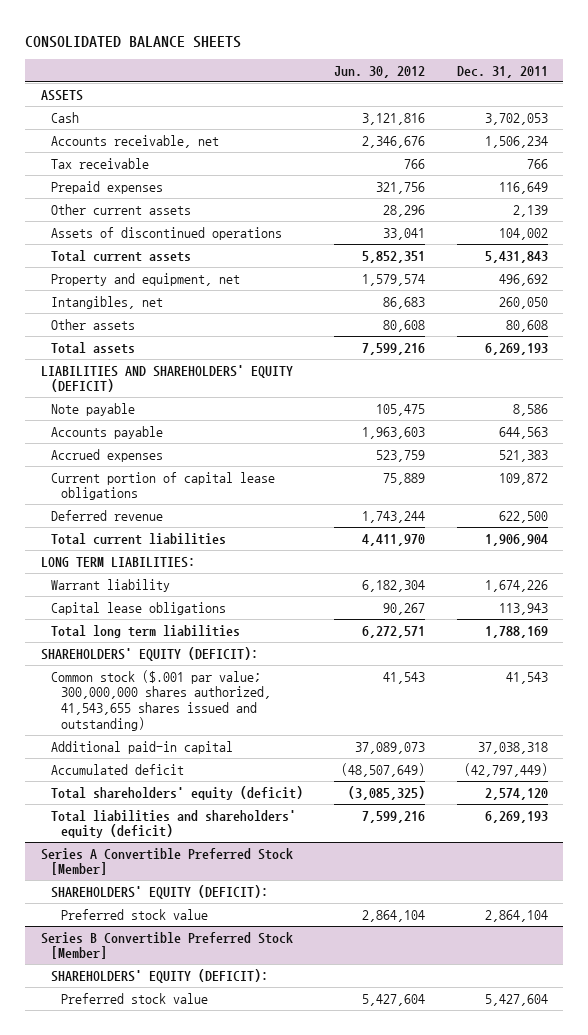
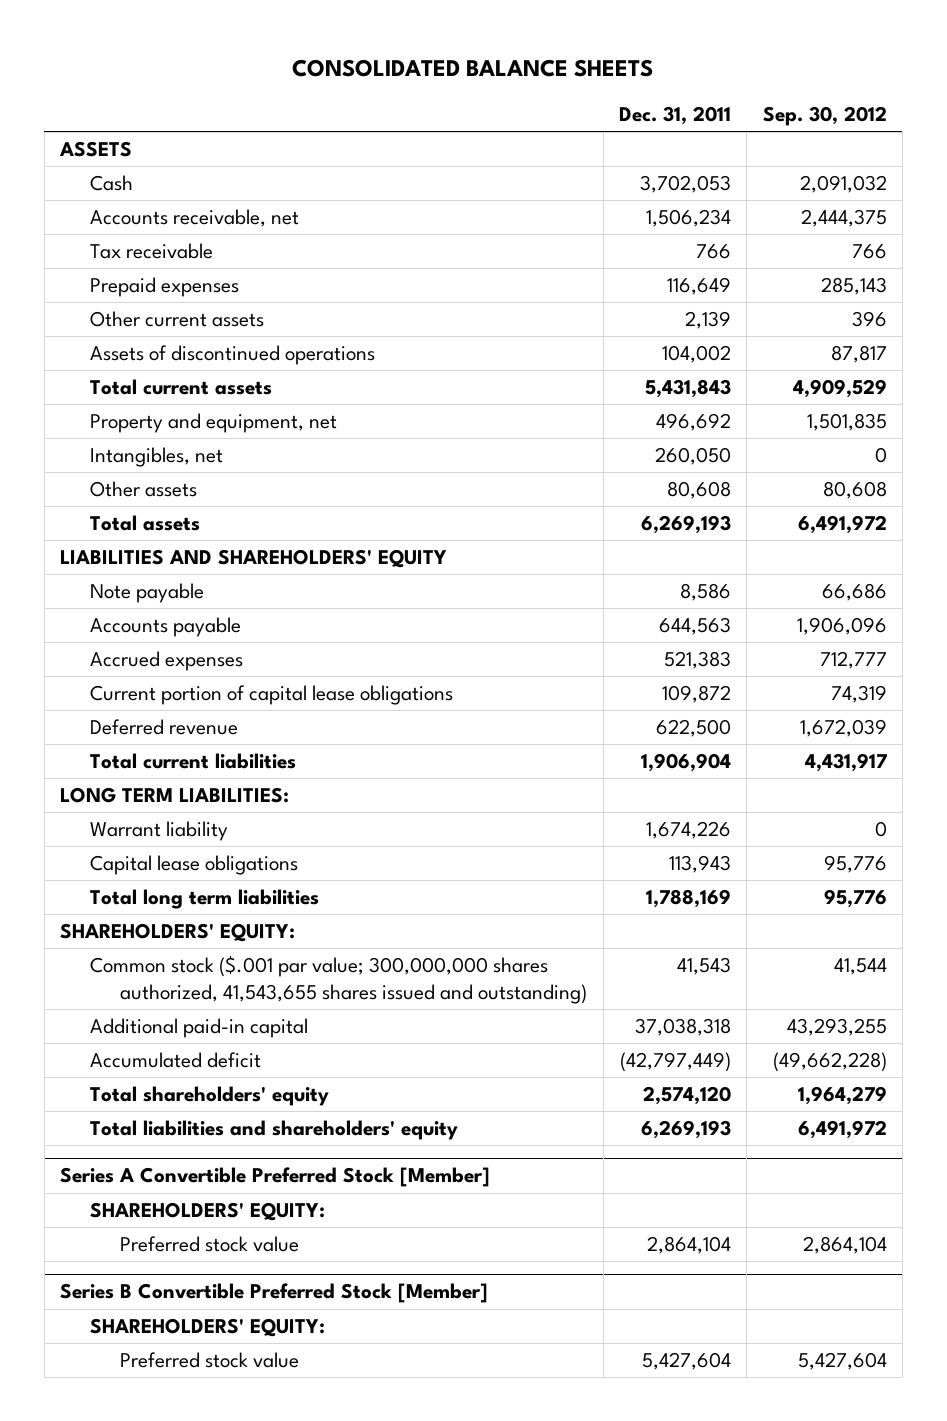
[334,65,426,78] Jun. 30, 2012 -> none
none -> [762,106,887,127] Sep. 30, 2012
[40,364,293,393] LIABILITIES AND SHAREHOLDERS' EQUITY (DEFICIT) -> [59,548,447,568] LIABILITIES AND SHAREHOLDERS' EQUITY
[40,646,258,661] SHAREHOLDERS' EQUITY (DEFICIT): -> [59,922,295,942] SHAREHOLDERS' EQUITY:
[50,785,303,800] Total shareholders' equity (deficit) -> [90,1085,330,1106] Total shareholders' equity
[50,809,296,839] Total liabilities and shareholders' equity (deficit) -> [90,1119,459,1140] Total liabilities and shareholders' equity
[50,884,268,899] SHAREHOLDERS' EQUITY (DEFICIT): -> [90,1201,326,1221] SHAREHOLDERS' EQUITY:
[50,968,268,983] SHAREHOLDERS' EQUITY (DEFICIT): -> [90,1317,326,1337] SHAREHOLDERS' EQUITY:

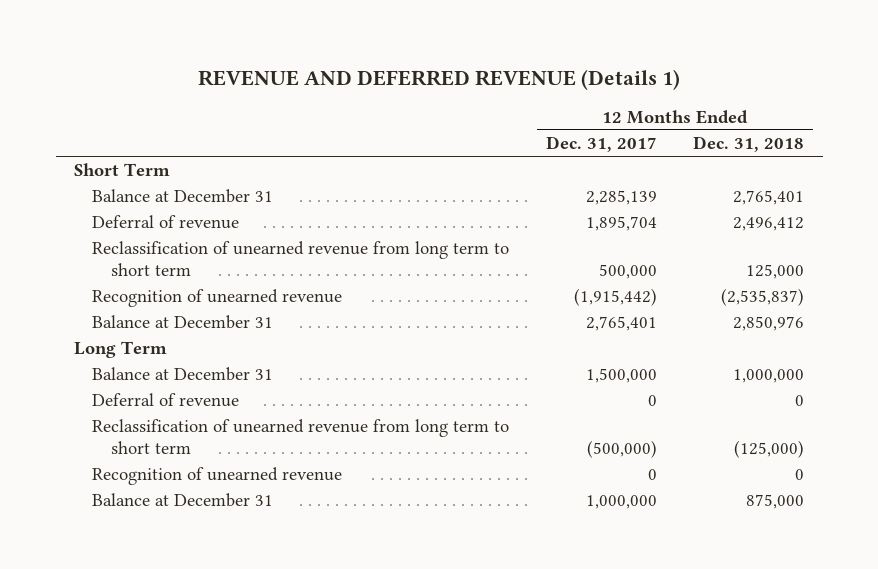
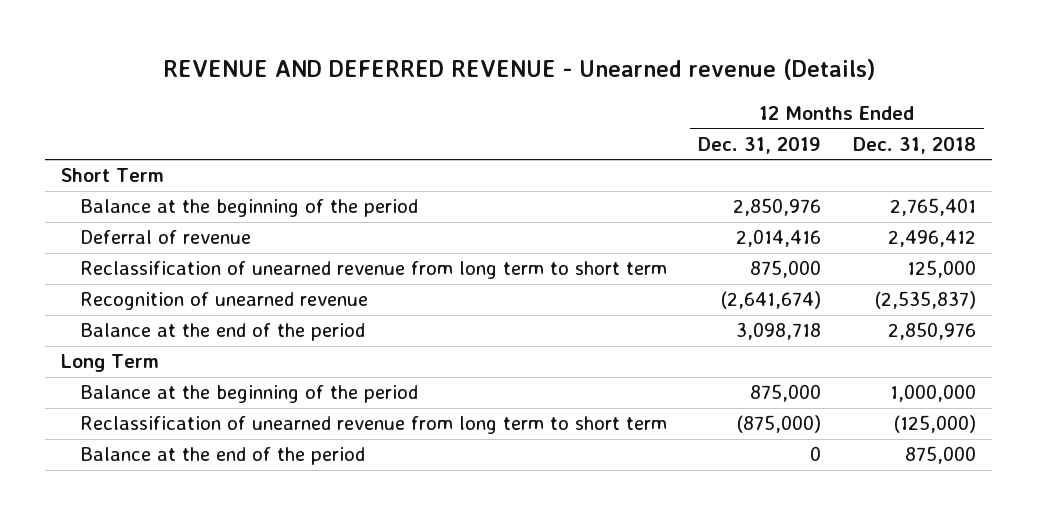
[198,68,681,90] REVENUE AND DEFERRED REVENUE (Details 1) -> [162,59,875,81] REVENUE AND DEFERRED REVENUE - Unearned revenue (Details)
[545,136,657,153] Dec. 31, 2017 -> none
none -> [698,136,822,154] Dec. 31, 2019
[92,189,274,204] Balance at December 31 -> [79,199,418,218] Balance at the beginning of the period
[92,315,274,330] Balance at December 31 -> [79,323,365,342] Balance at the end of the period
[92,393,240,408] Deferral of revenue -> none
[92,367,274,382] Balance at December 31 -> [79,385,418,404] Balance at the beginning of the period
[92,467,343,486] Recognition of unearned revenue -> none
[92,493,274,508] Balance at December 31 -> [79,447,365,466] Balance at the end of the period

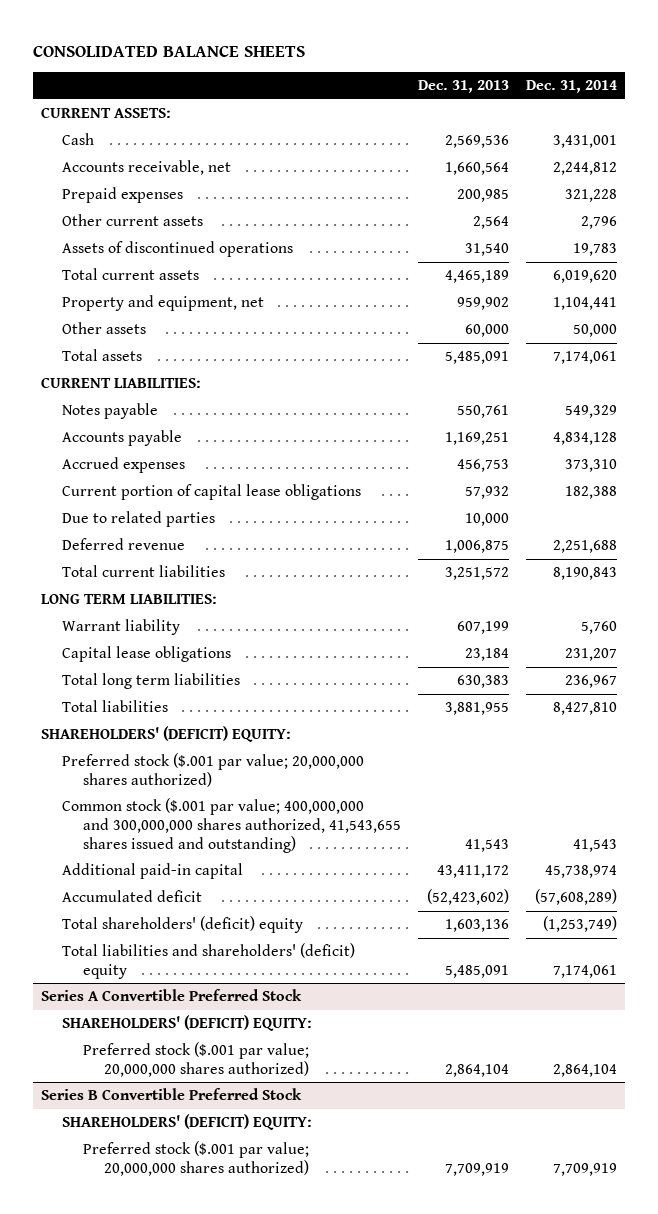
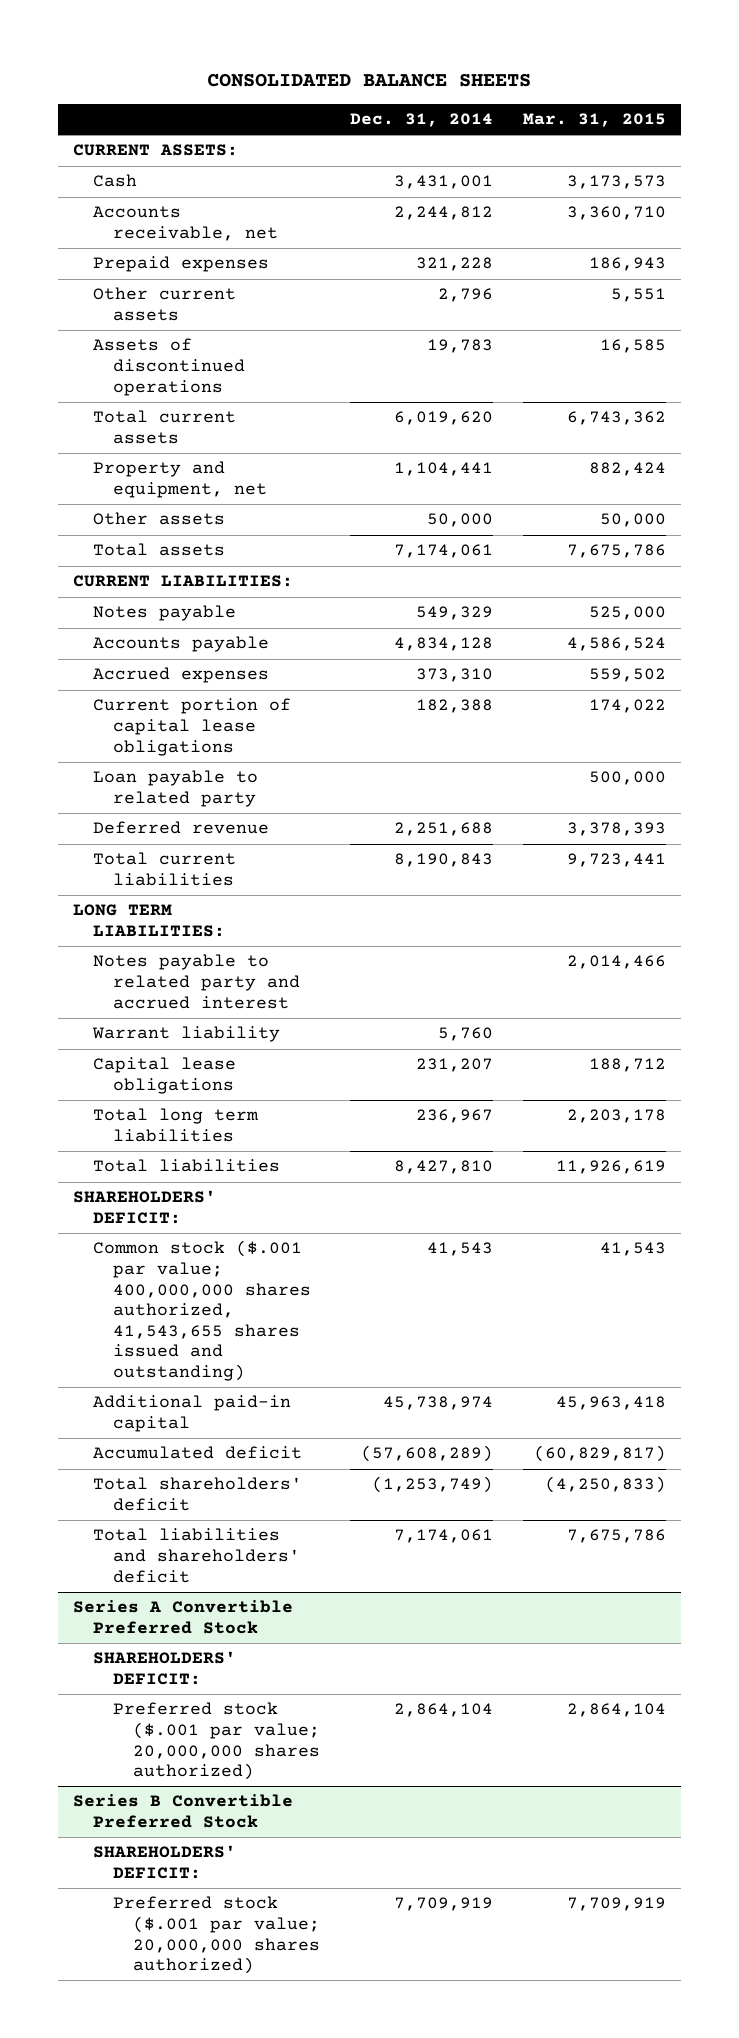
[417,80,509,94] Dec. 31, 2013 -> none
none -> [522,113,666,128] Mar. 31, 2015
[62,511,216,528] Due to related parties -> [93,770,259,808] Loan payable to related party
none -> [93,954,300,1009] Notes payable to related party and accrued interest
[62,753,365,787] Preferred stock ($.001 par value; 20,000,000 shares authorized) -> none
[41,726,292,743] SHAREHOLDERS' (DEFICIT) EQUITY: -> [73,1190,217,1225] SHAREHOLDERS' DEFICIT:
[62,798,401,853] Common stock ($.001 par value; 400,000,000 and 300,000,000 shares authorized, 41,543,655 shares issued and outstanding) -> [93,1240,311,1382] Common stock ($.001 par value; 400,000,000 shares authorized, 41,543,655 shares issued and outstanding)
[62,916,304,934] Total shareholders' (deficit) equity -> [93,1477,303,1512] Total shareholders' deficit
[62,943,356,979] Total liabilities and shareholders' (deficit) equity -> [93,1528,300,1583] Total liabilities and shareholders' deficit
[62,1015,313,1032] SHAREHOLDERS' (DEFICIT) EQUITY: -> [93,1651,237,1686] SHAREHOLDERS' DEFICIT:
[62,1114,313,1131] SHAREHOLDERS' (DEFICIT) EQUITY: -> [93,1845,237,1880] SHAREHOLDERS' DEFICIT:

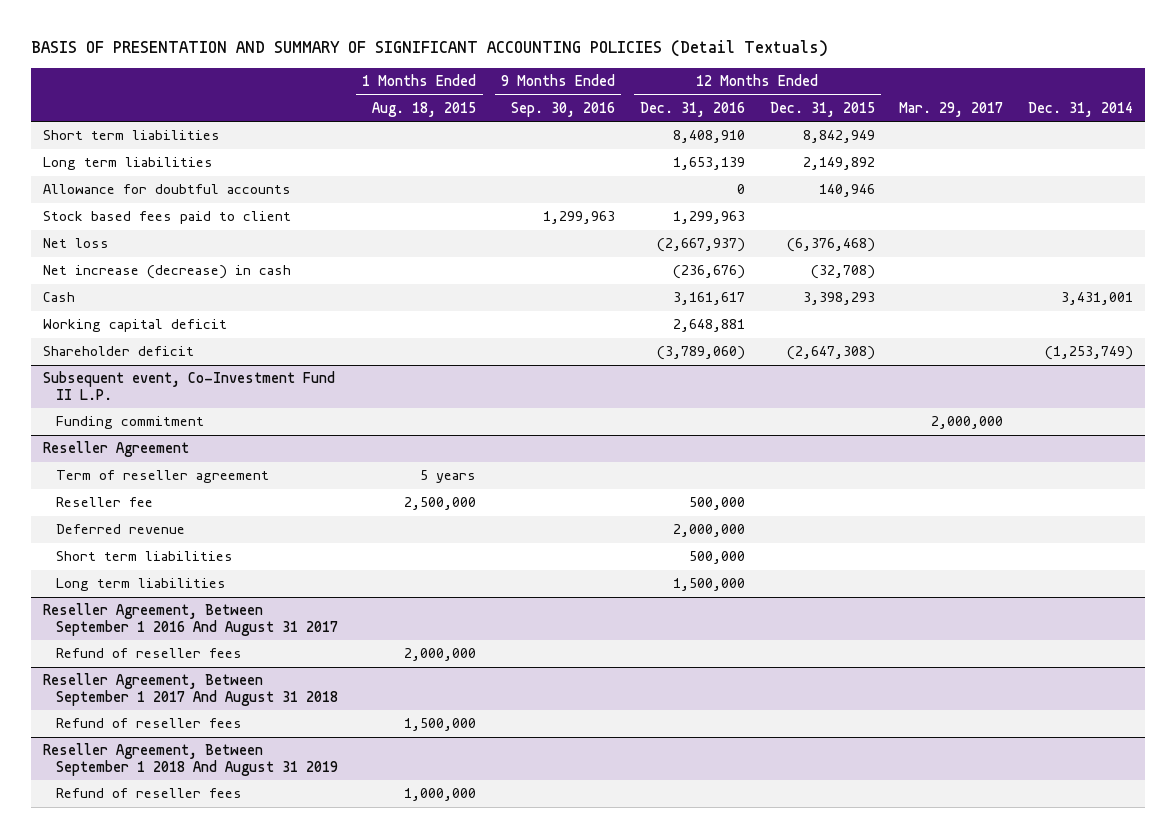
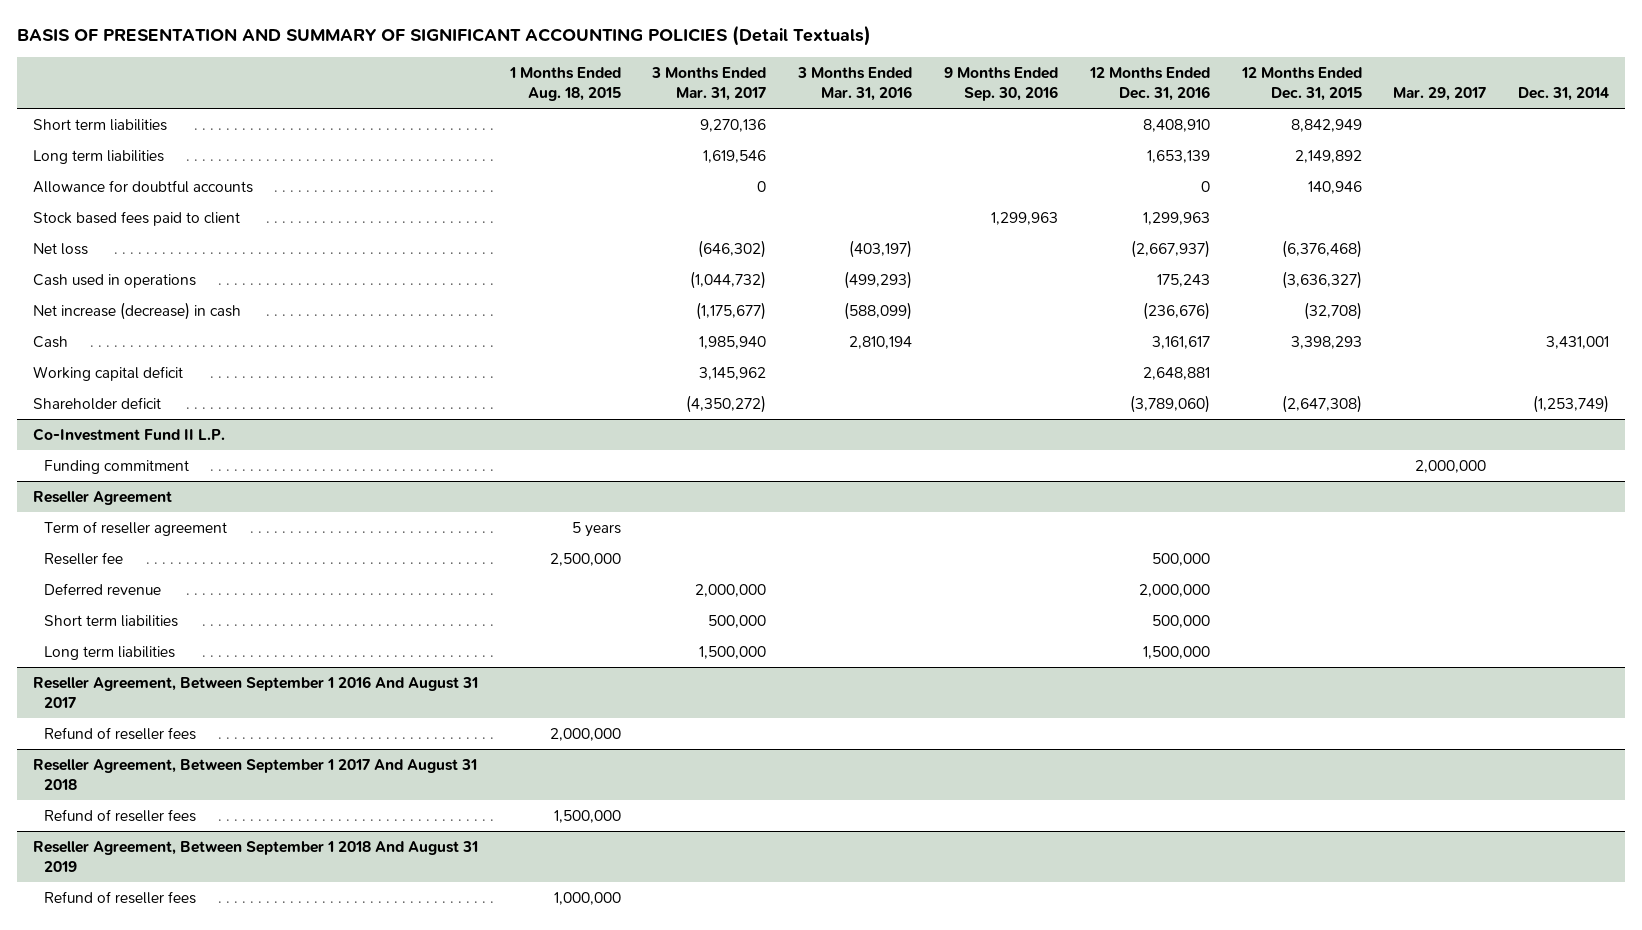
none -> [651,66,767,101] 3 Months Ended Mar. 31, 2017
none -> [797,66,913,101] 3 Months Ended Mar. 31, 2016
none -> [32,273,196,288] Cash used in operations
[43,371,336,400] Subsequent event, Co-Investment Fund II L.P. -> [32,427,225,441] Co-Investment Fund II L.P.

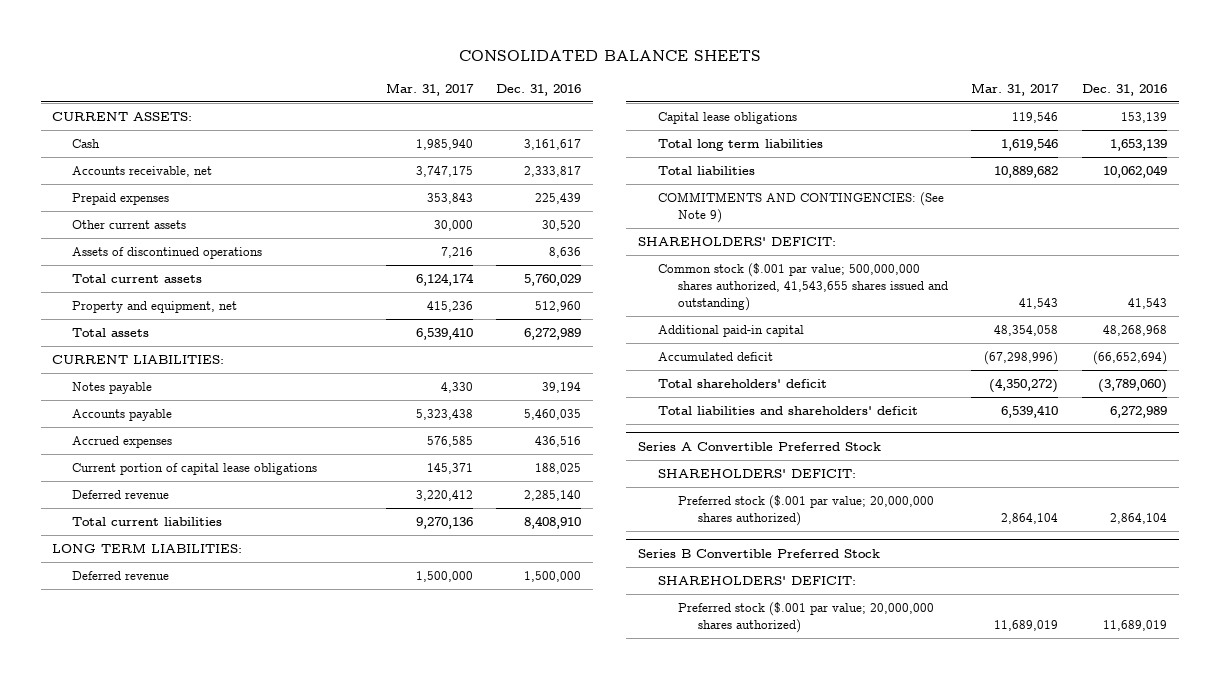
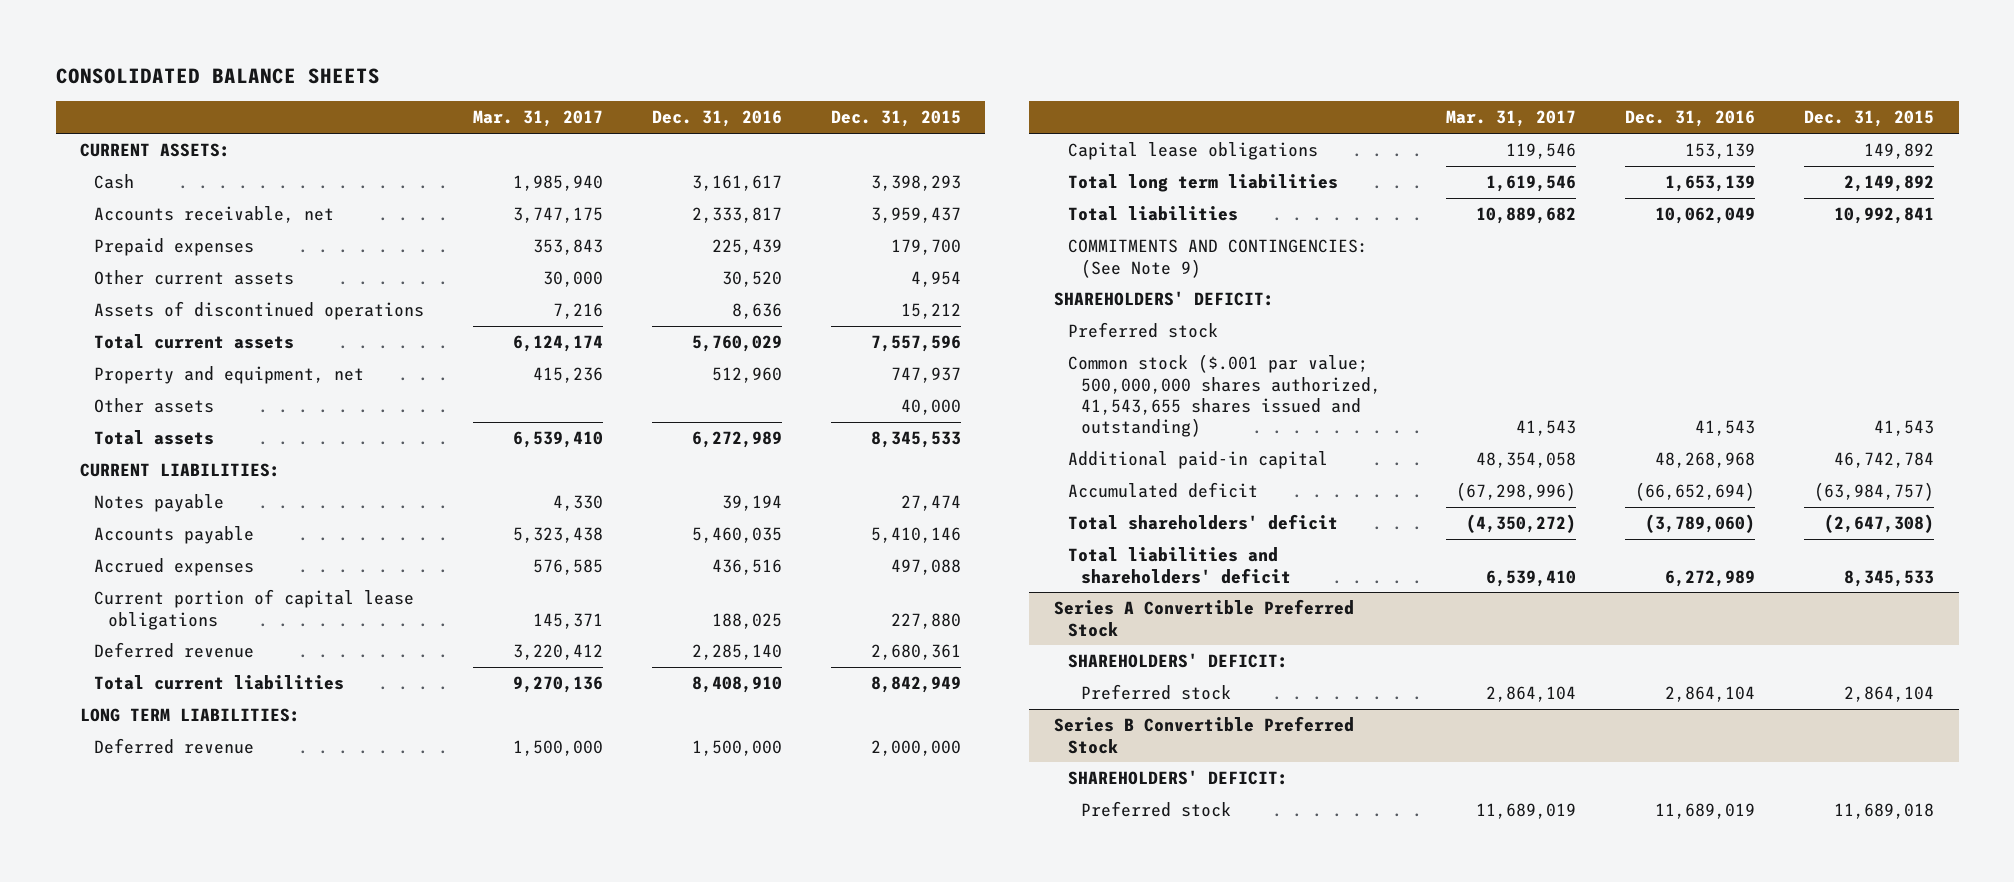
none -> [830,110,961,128] Dec. 31, 2015
none -> [93,398,214,414] Other assets
none -> [1067,322,1218,339] Preferred stock
[677,495,934,526] Preferred stock ($.001 par value; 20,000,000 shares authorized) -> [1081,684,1232,701] Preferred stock
[677,602,934,633] Preferred stock ($.001 par value; 20,000,000 shares authorized) -> [1081,801,1232,818] Preferred stock

